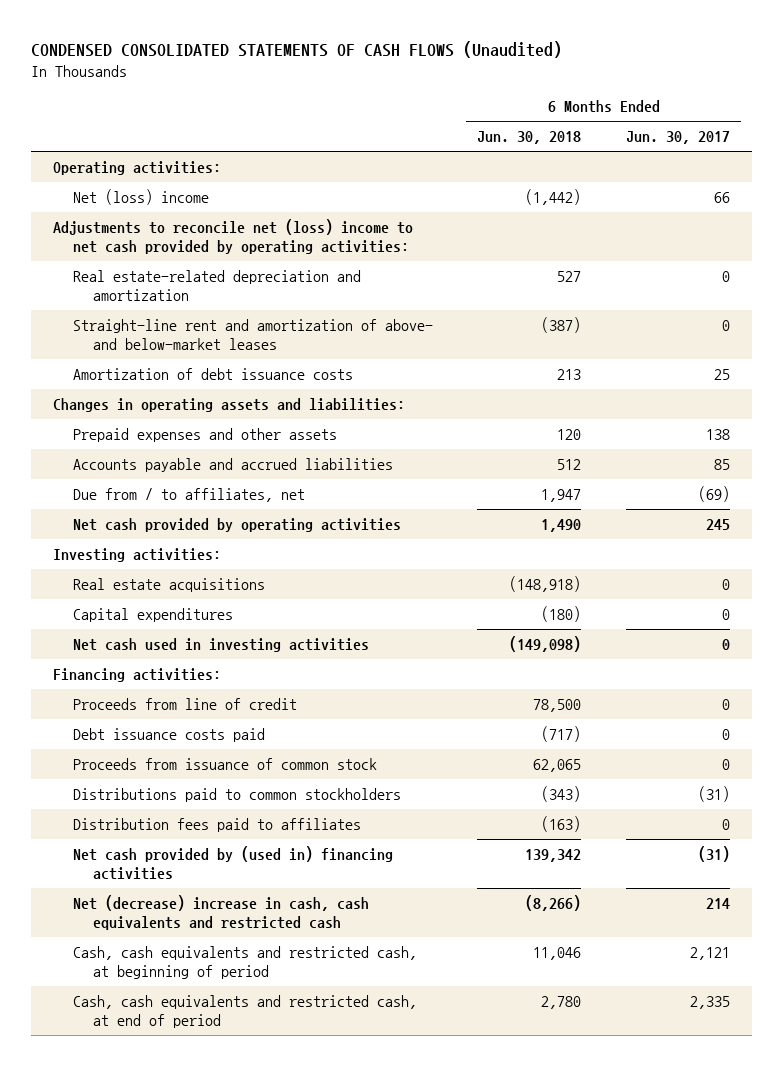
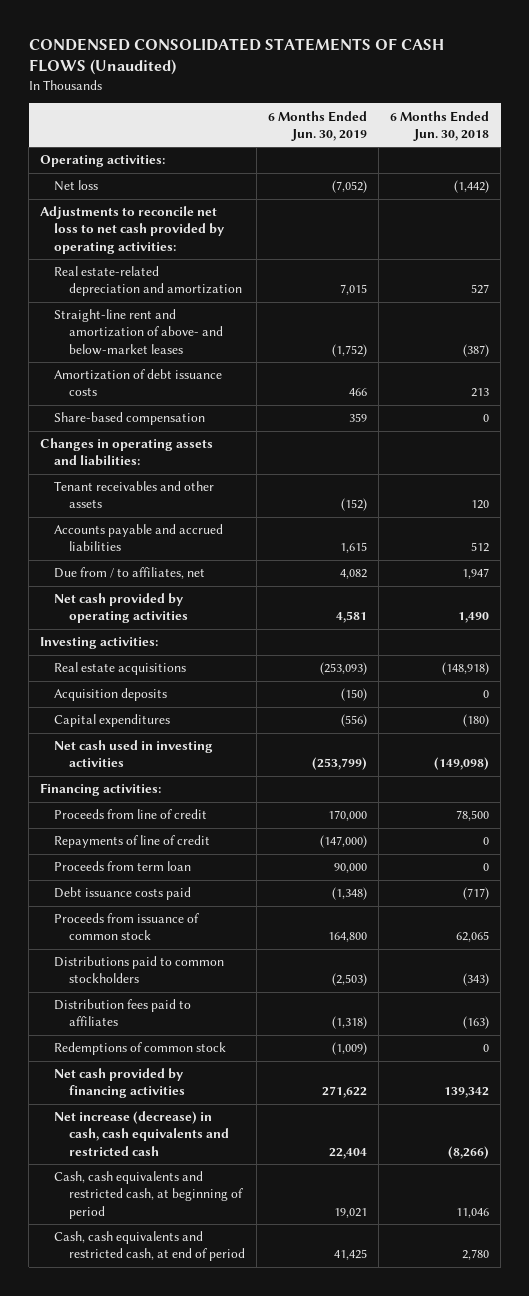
[625,131,730,145] Jun. 30, 2017 -> none
none -> [267,110,367,141] 6 Months Ended Jun. 30, 2019
[73,188,210,205] Net (loss) income -> [54,180,99,192] Net loss
[53,218,414,255] Adjustments to reconcile net (loss) income to net cash provided by operating activities: -> [40,206,225,254] Adjustments to reconcile net loss to net cash provided by operating activities:
none -> [54,412,206,426] Share-based compensation
[73,427,338,442] Prepaid expenses and other assets -> [54,481,215,509] Tenant receivables and other assets
none -> [54,688,168,702] Acquisition deposits
none -> [54,835,211,849] Repayments of line of credit
none -> [54,861,192,872] Proceeds from term loan
none -> [54,1042,227,1056] Redemptions of common stock
[73,845,394,881] Net cash provided by (used in) financing activities -> [54,1068,185,1099] Net cash provided by financing activities
[73,894,370,931] Net (decrease) increase in cash, cash equivalents and restricted cash -> [54,1111,229,1156] Net increase (decrease) in cash, cash equivalents and restricted cash

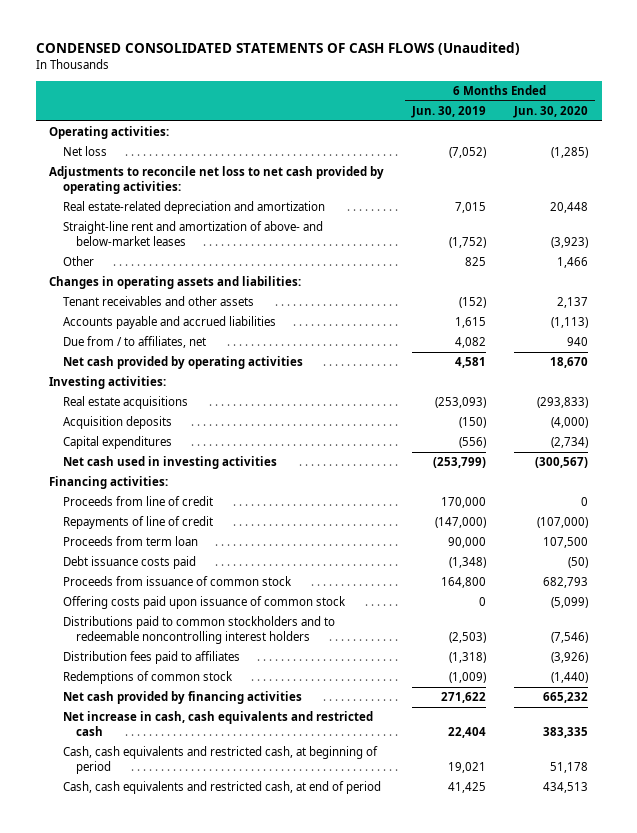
[390,110,490,141] 6 Months Ended Jun. 30, 2018 -> none
none -> [512,105,588,118] Jun. 30, 2020
[54,369,223,397] Amortization of debt issuance costs -> none
[54,412,206,426] Share-based compensation -> none
none -> [62,256,94,267] Other
none -> [62,596,346,610] Offering costs paid upon issuance of common stock
[54,956,225,984] Distributions paid to common stockholders -> [62,616,335,644] Distributions paid to common stockholders and to redeemable noncontrolling interest holders
[54,1111,229,1156] Net increase (decrease) in cash, cash equivalents and restricted cash -> [62,711,373,736] Net increase in cash, cash equivalents and restricted cash

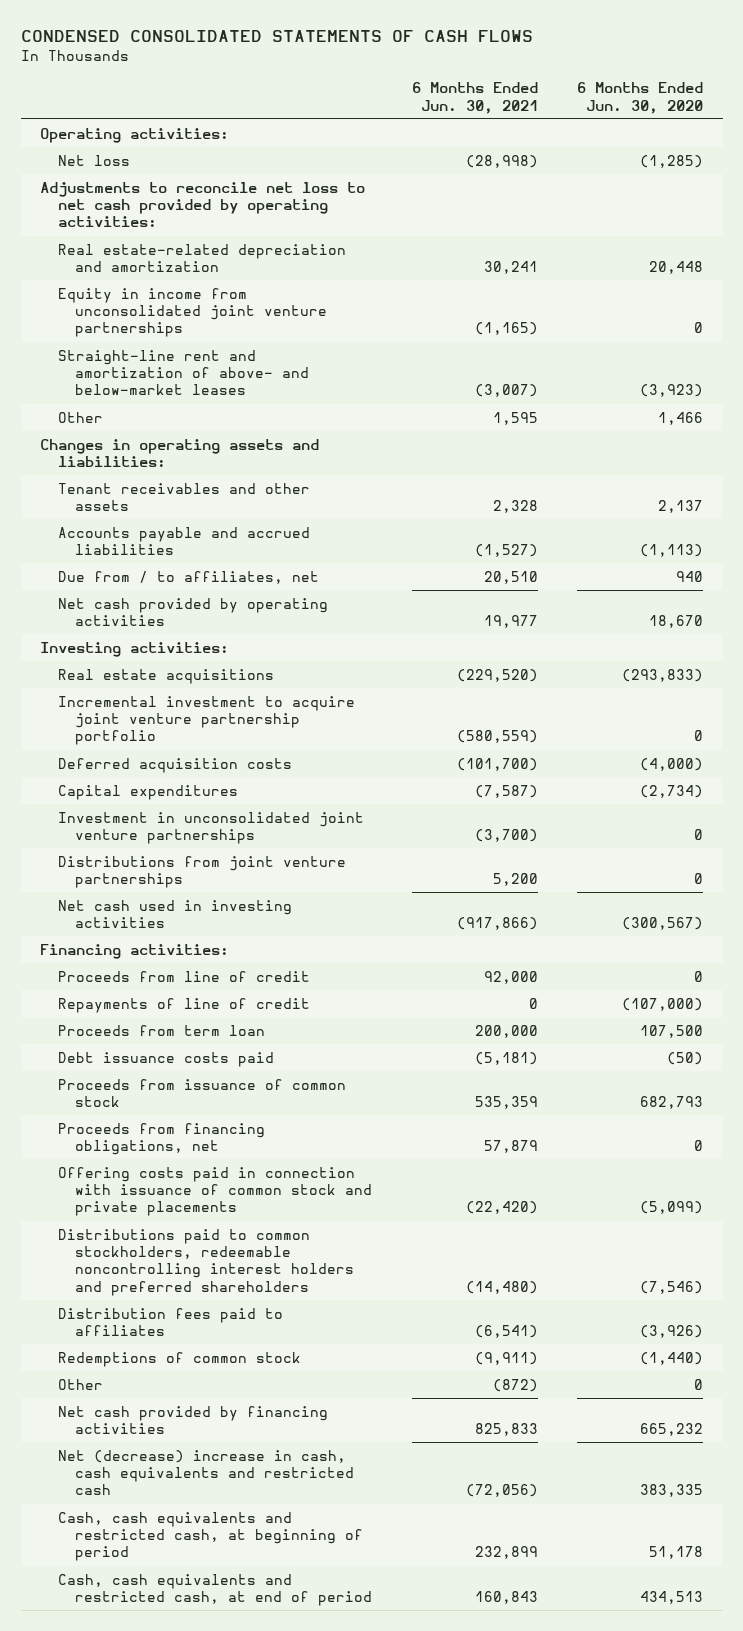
[35,42,520,56] CONDENSED CONSOLIDATED STATEMENTS OF CASH FLOWS (Unaudited) -> [20,30,533,43] CONDENSED CONSOLIDATED STATEMENTS OF CASH FLOWS
[411,105,487,118] Jun. 30, 2019 -> none
none -> [411,82,538,114] 6 Months Ended Jun. 30, 2021
none -> [57,287,328,338] Equity in income from unconsolidated joint venture partnerships
none -> [57,695,355,746] Incremental investment to acquire joint venture partnership portfolio
[62,416,172,430] Acquisition deposits -> [57,757,292,773] Deferred acquisition costs
none -> [57,811,364,845] Investment in unconsolidated joint venture partnerships
none -> [57,855,346,889] Distributions from joint venture partnerships
none -> [57,1122,265,1156] Proceeds from financing obligations, net
[62,596,346,610] Offering costs paid upon issuance of common stock -> [57,1166,373,1217] Offering costs paid in connection with issuance of common stock and private placements
[62,616,335,644] Distributions paid to common stockholders and to redeemable noncontrolling interest holders -> [57,1228,355,1296] Distributions paid to common stockholders, redeemable noncontrolling interest holders and preferred shareholders
none -> [57,1378,103,1390] Other
[62,711,373,736] Net increase in cash, cash equivalents and restricted cash -> [57,1449,355,1496] Net (decrease) increase in cash, cash equivalents and restricted cash

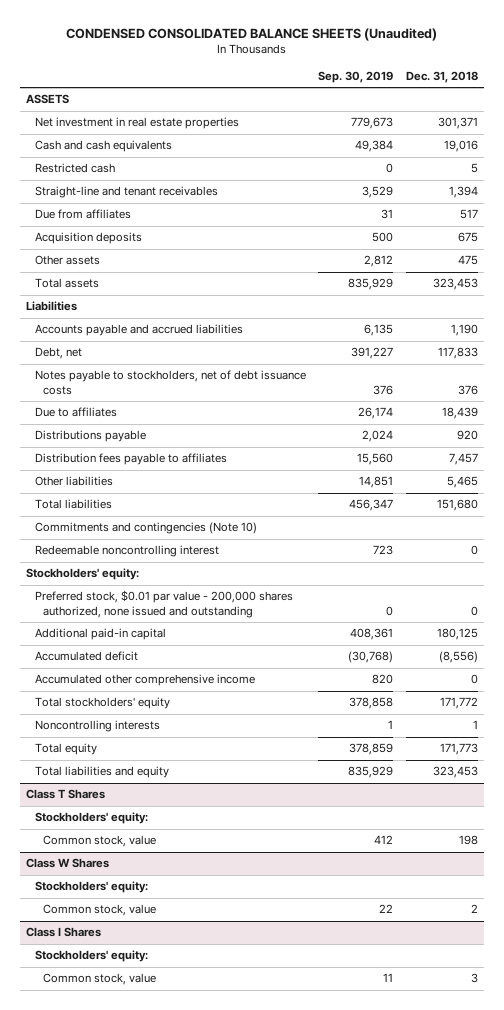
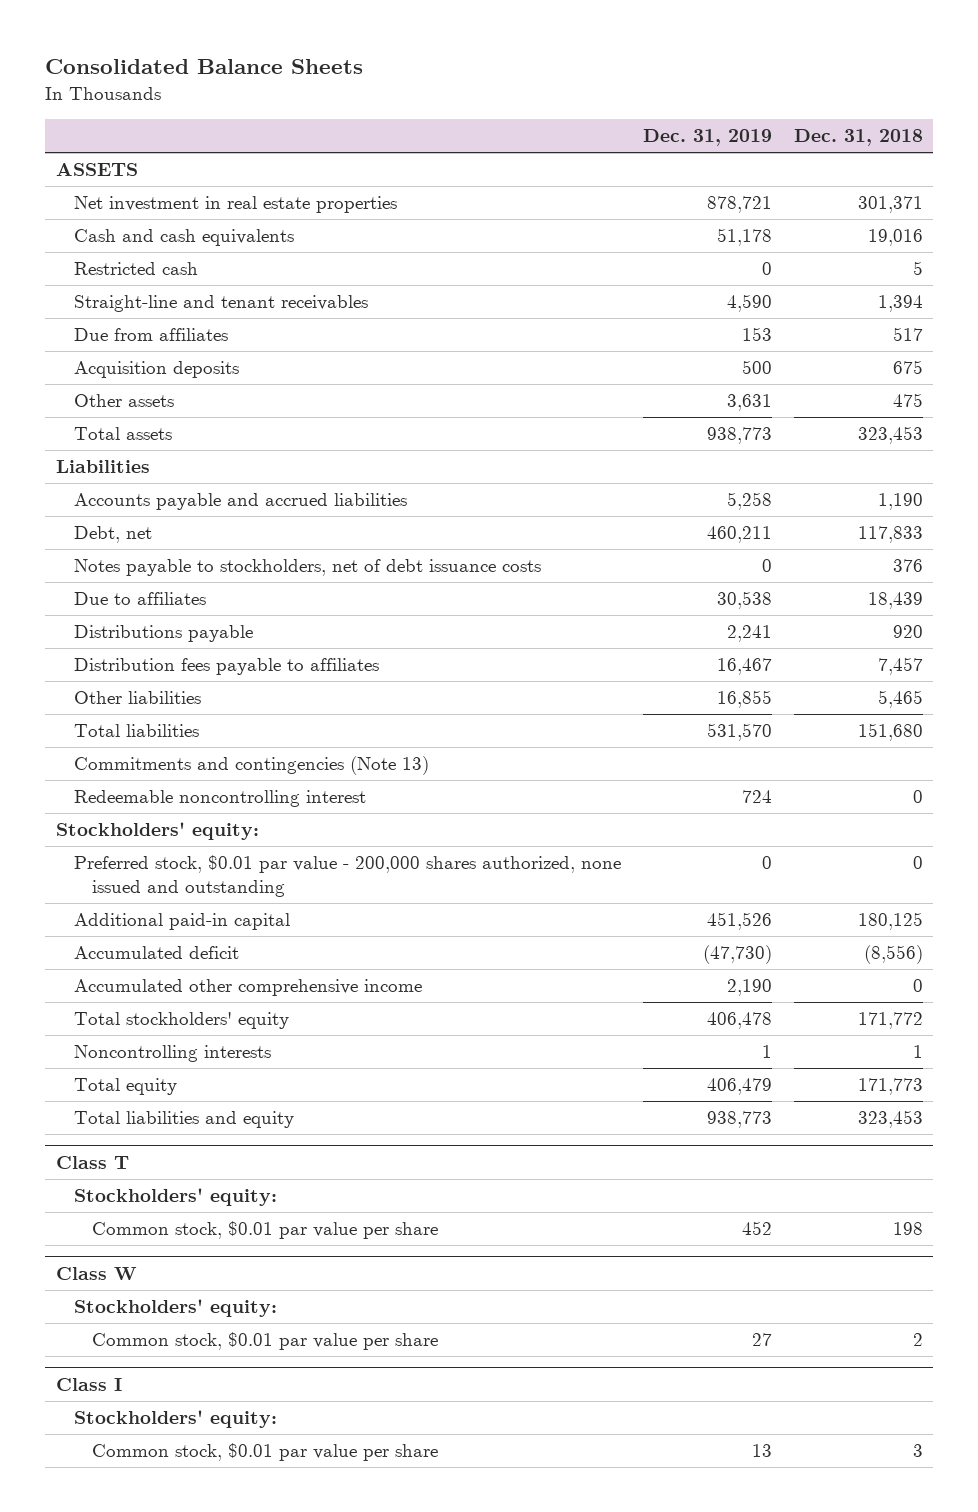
[66,27,438,41] CONDENSED CONSOLIDATED BALANCE SHEETS (Unaudited) -> [44,59,363,75] Consolidated Balance Sheets
[318,70,394,83] Sep. 30, 2019 -> none
none -> [642,129,772,147] Dec. 31, 2019
[34,522,257,535] Commitments and contingencies (Note 10) -> [74,756,430,776] Commitments and contingencies (Note 13)
[26,789,106,800] Class T Shares -> [55,1156,129,1170] Class T
[42,835,156,848] Common stock, value -> [92,1221,439,1240] Common stock, $0.01 par value per share
[26,858,110,869] Class W Shares -> [55,1267,137,1281] Class W
[42,904,156,917] Common stock, value -> [92,1332,439,1351] Common stock, $0.01 par value per share
[26,927,102,938] Class I Shares -> [55,1378,122,1392] Class I
[42,973,156,986] Common stock, value -> [92,1443,439,1462] Common stock, $0.01 par value per share

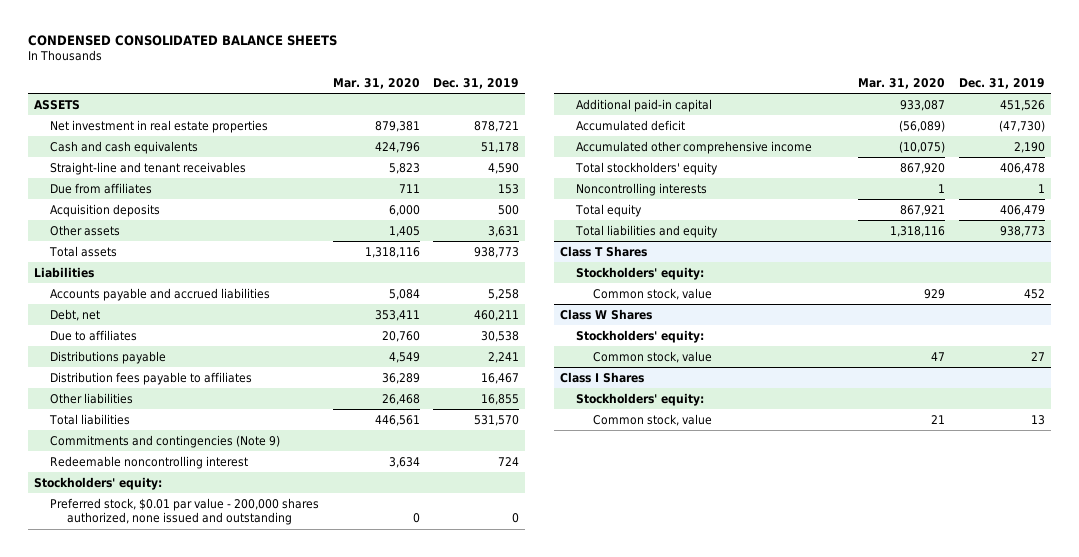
[44,59,363,75] Consolidated Balance Sheets -> [27,35,337,47] CONDENSED CONSOLIDATED BALANCE SHEETS
[793,129,923,147] Dec. 31, 2018 -> none
none -> [332,77,420,89] Mar. 31, 2020
[74,262,199,276] Restricted cash -> none
[74,559,542,577] Notes payable to stockholders, net of debt issuance costs -> none
[74,756,430,776] Commitments and contingencies (Note 13) -> [50,434,281,448] Commitments and contingencies (Note 9)
[55,1156,129,1170] Class T -> [560,245,648,257] Class T Shares
[92,1221,439,1240] Common stock, $0.01 par value per share -> [592,287,712,300] Common stock, value
[55,1267,137,1281] Class W -> [560,308,653,320] Class W Shares
[92,1332,439,1351] Common stock, $0.01 par value per share -> [592,350,712,363] Common stock, value
[55,1378,122,1392] Class I -> [560,371,645,383] Class I Shares
[92,1443,439,1462] Common stock, $0.01 par value per share -> [592,413,712,426] Common stock, value

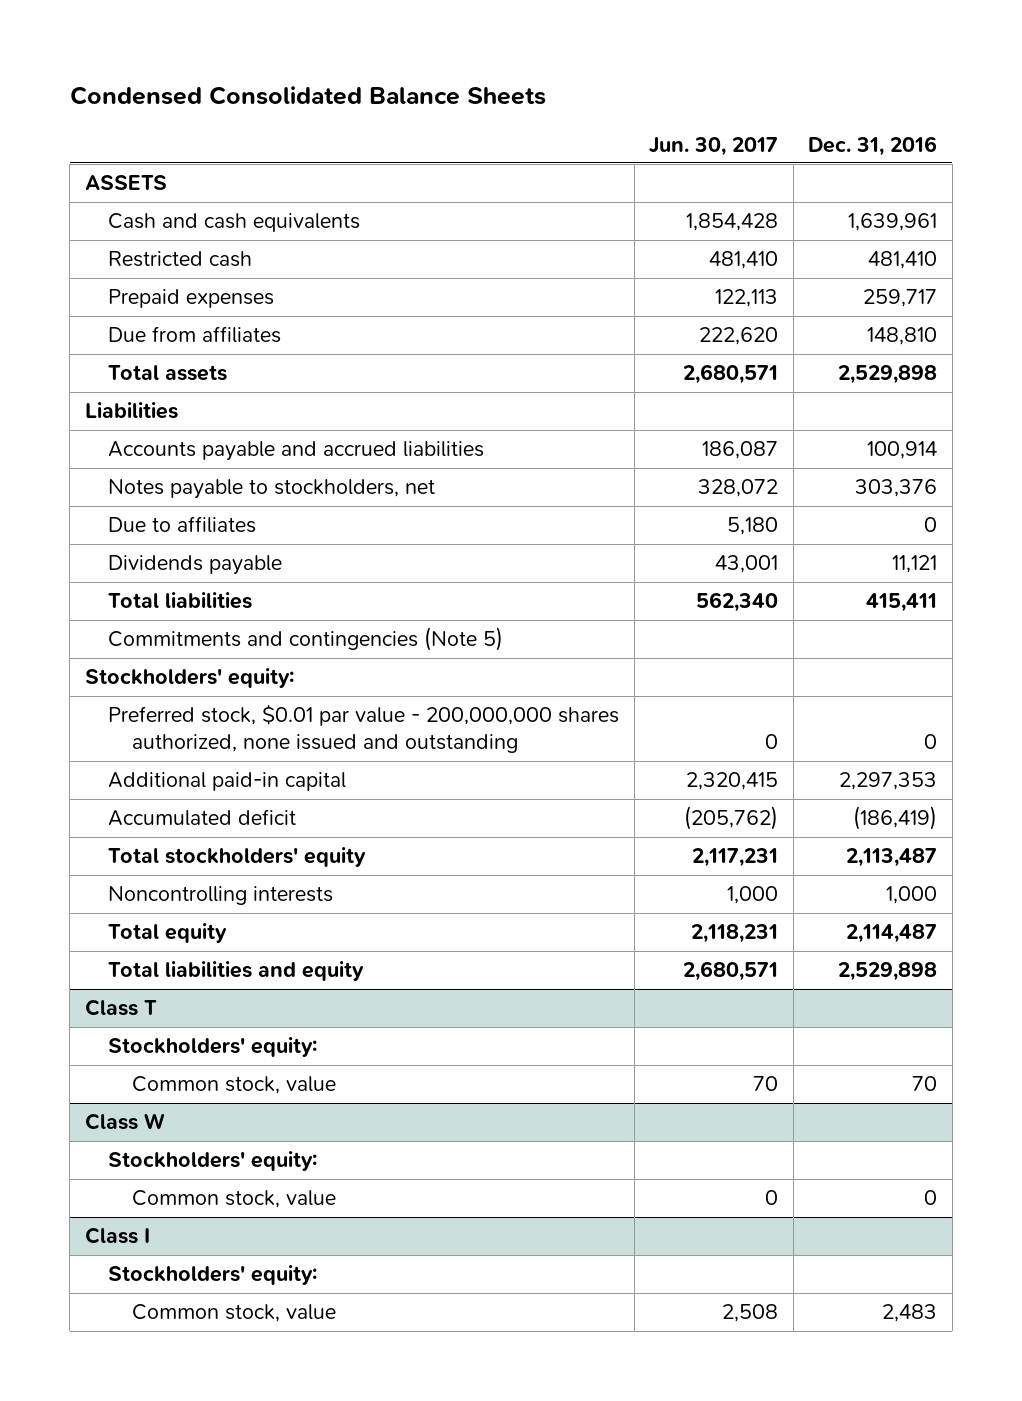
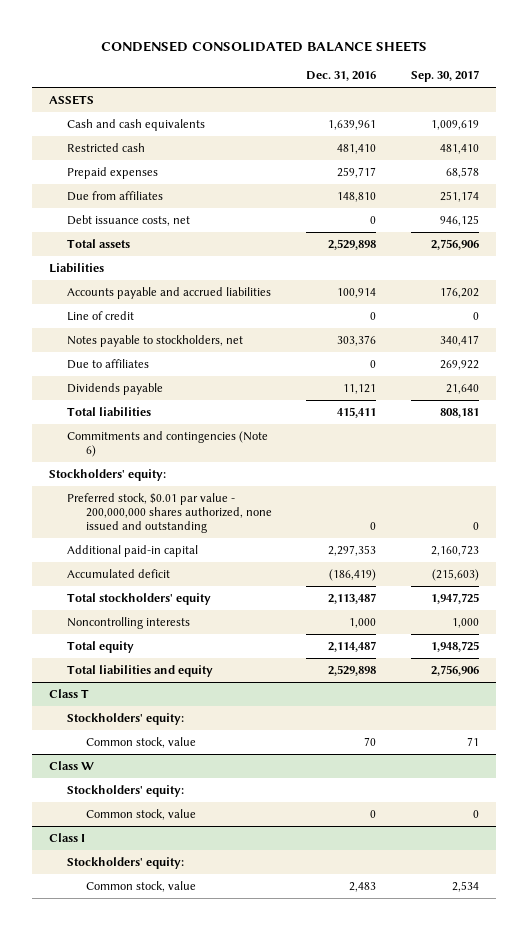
[69,85,546,105] Condensed Consolidated Balance Sheets -> [101,41,428,53] CONDENSED CONSOLIDATED BALANCE SHEETS
[649,136,779,156] Jun. 30, 2017 -> none
none -> [411,70,480,83] Sep. 30, 2017
none -> [67,214,191,226] Debt issuance costs, net
none -> [67,310,135,321] Line of credit
[108,627,504,652] Commitments and contingencies (Note 5) -> [67,430,269,458] Commitments and contingencies (Note 6)

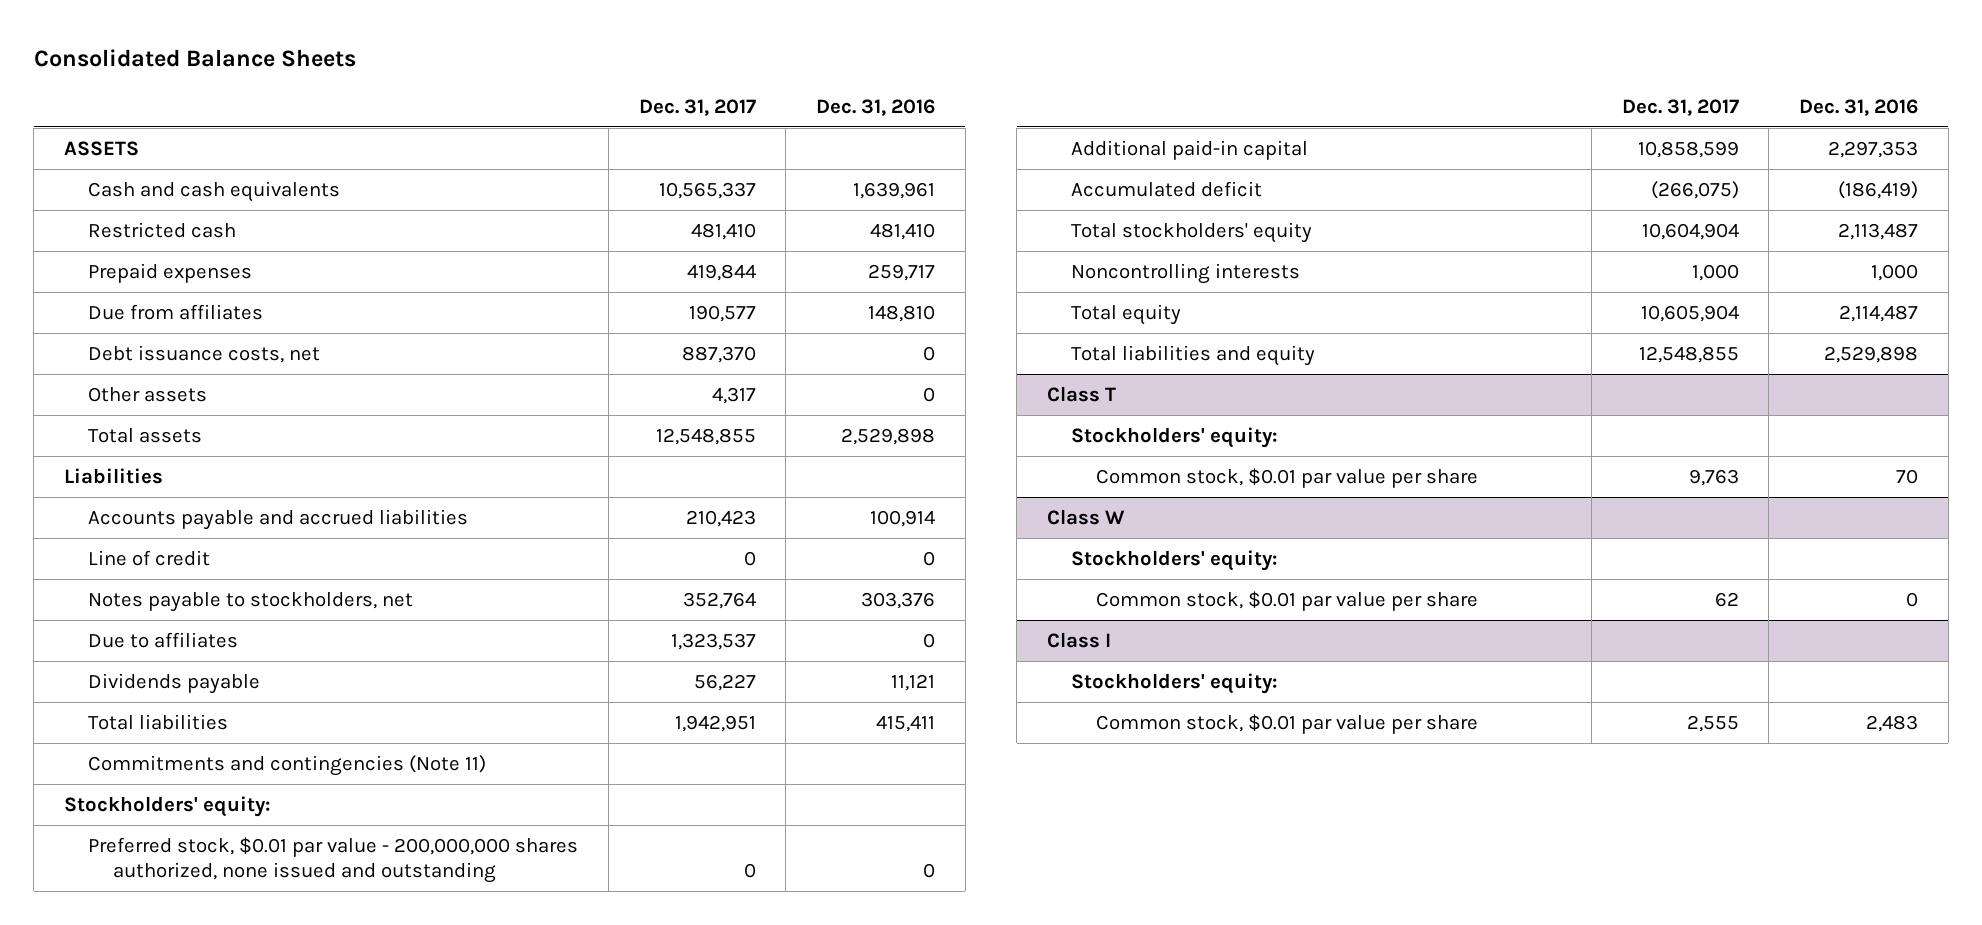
[101,41,428,53] CONDENSED CONSOLIDATED BALANCE SHEETS -> [33,48,356,67] Consolidated Balance Sheets
[411,70,480,83] Sep. 30, 2017 -> none
none -> [638,99,756,117] Dec. 31, 2017
none -> [88,386,208,402] Other assets
[67,430,269,458] Commitments and contingencies (Note 6) -> [88,754,487,776] Commitments and contingencies (Note 11)
[85,736,196,748] Common stock, value -> [1095,467,1478,488] Common stock, $0.01 par value per share
[85,808,196,820] Common stock, value -> [1095,590,1478,611] Common stock, $0.01 par value per share
[85,880,196,892] Common stock, value -> [1095,713,1478,734] Common stock, $0.01 par value per share

